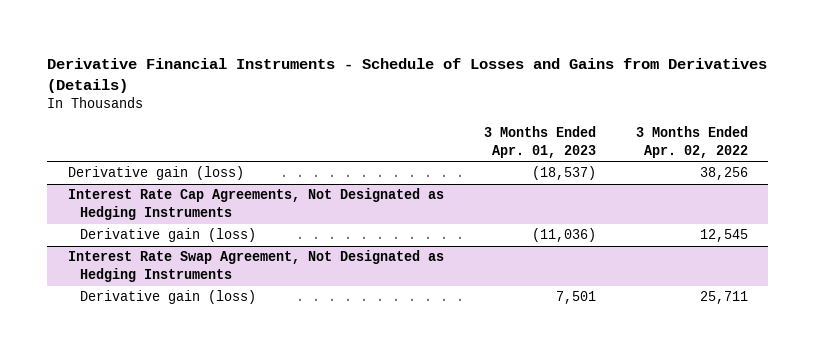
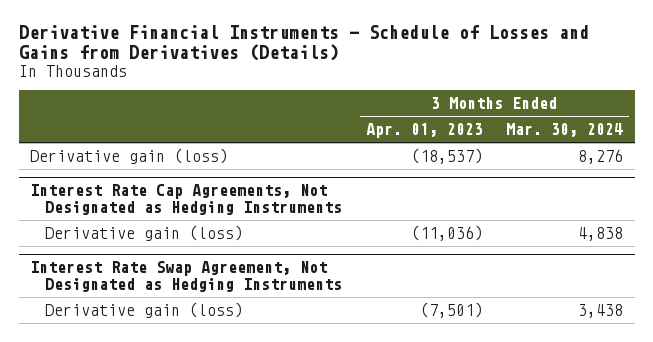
[636,126,749,158] 3 Months Ended Apr. 02, 2022 -> none
none -> [505,123,623,138] Mar. 30, 2024
[555,291,596,305] 7,501 -> [419,302,483,319] (7,501)

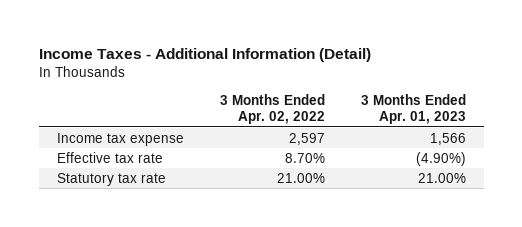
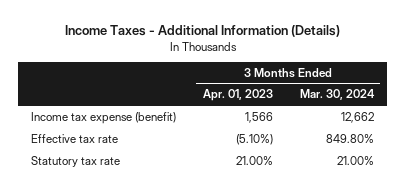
[38,48,371,63] Income Taxes - Additional Information (Detail) -> [64,25,340,38] Income Taxes - Additional Information (Details)
[219,94,325,125] 3 Months Ended Apr. 02, 2022 -> none
none -> [299,89,375,101] Mar. 30, 2024
[56,132,184,146] Income tax expense -> [31,111,177,124] Income tax expense (benefit)
[415,151,466,166] (4.90%) -> [236,133,274,145] (5.10%)

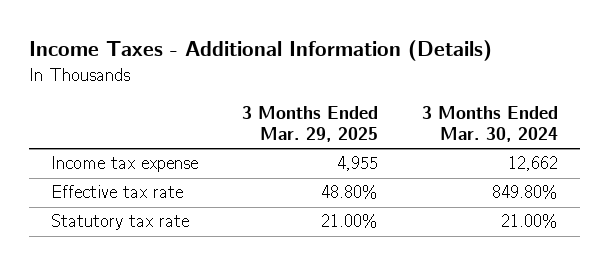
[203,89,274,102] Apr. 01, 2023 -> none
none -> [241,106,378,143] 3 Months Ended Mar. 29, 2025
[31,111,177,124] Income tax expense (benefit) -> [50,156,198,173] Income tax expense

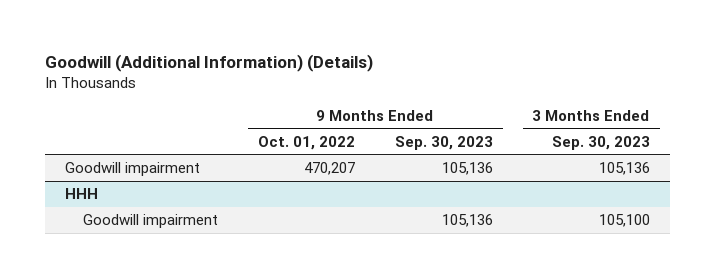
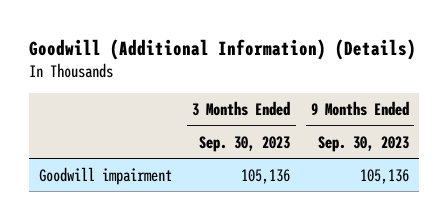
[257,135,355,150] Oct. 01, 2022 -> none
[65,188,99,200] HHH -> none
[82,214,218,229] Goodwill impairment -> none

